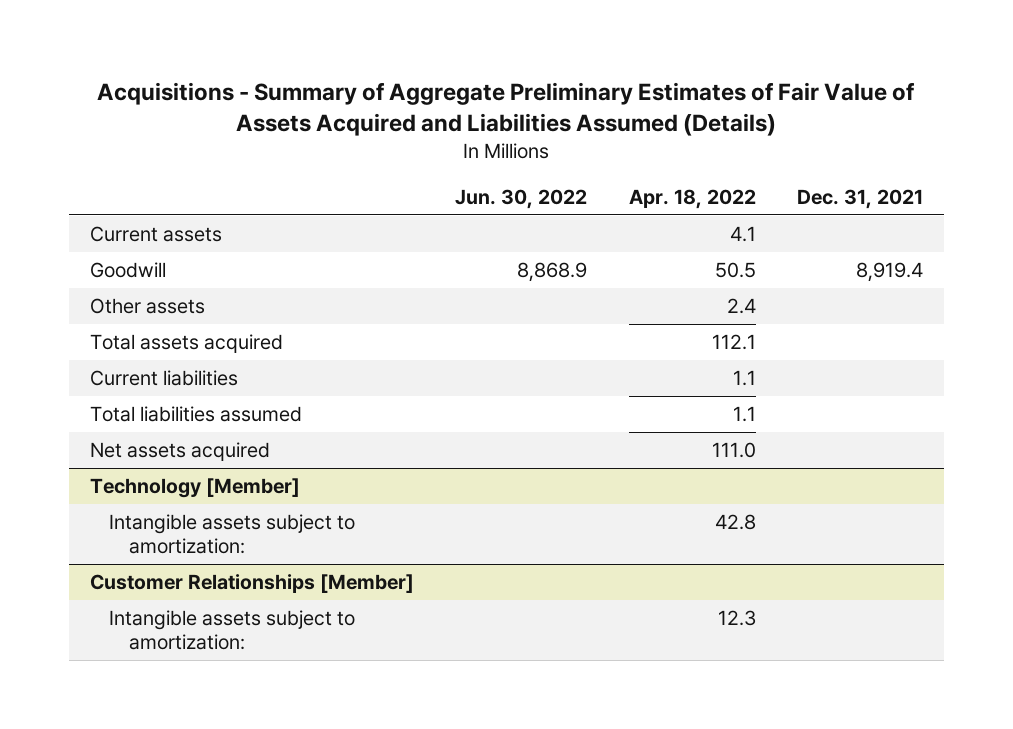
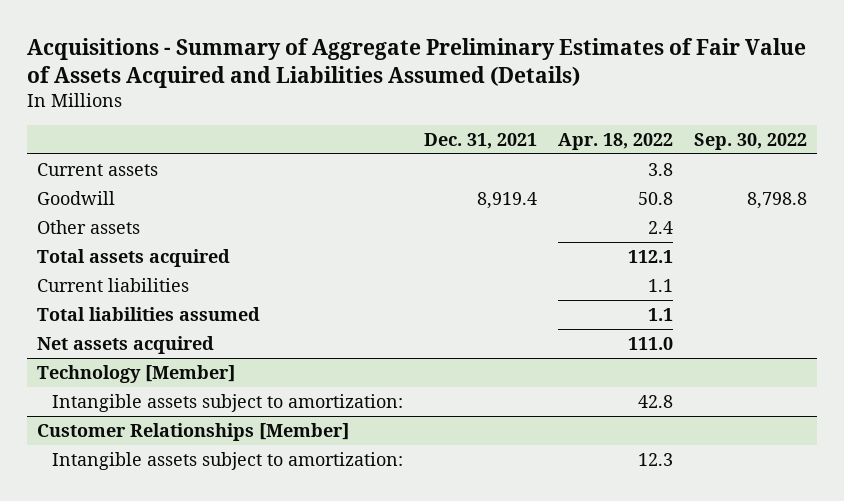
[455,188,588,209] Jun. 30, 2022 -> none
none -> [693,132,807,150] Sep. 30, 2022
[729,226,756,243] 4.1 -> [647,162,673,176] 3.8
[714,262,756,279] 50.5 -> [637,191,673,205] 50.8

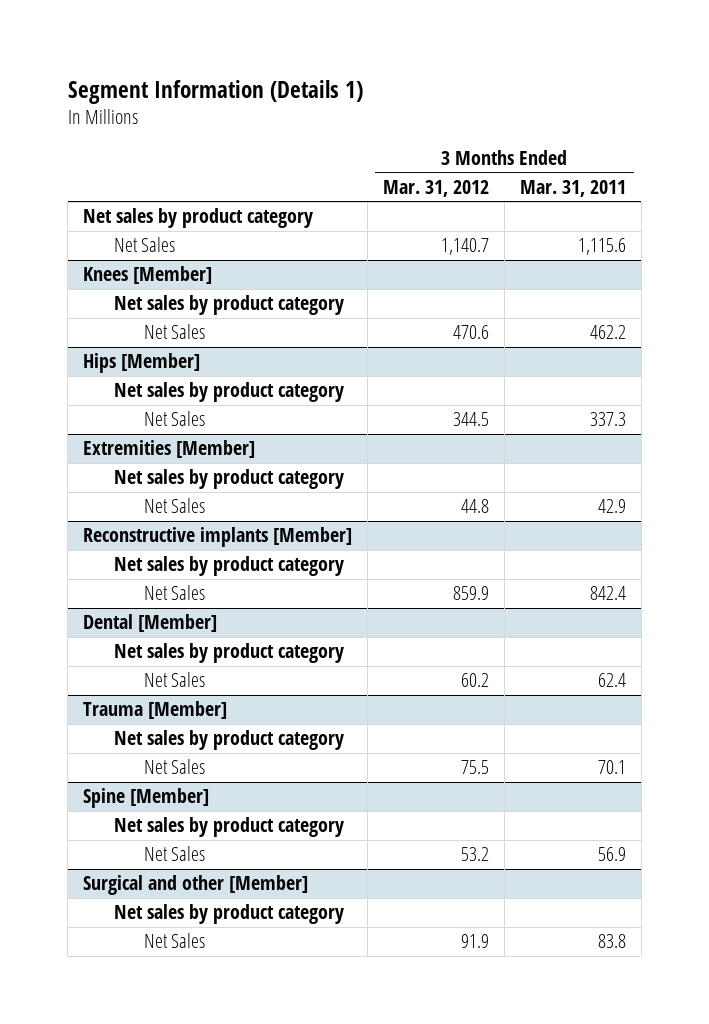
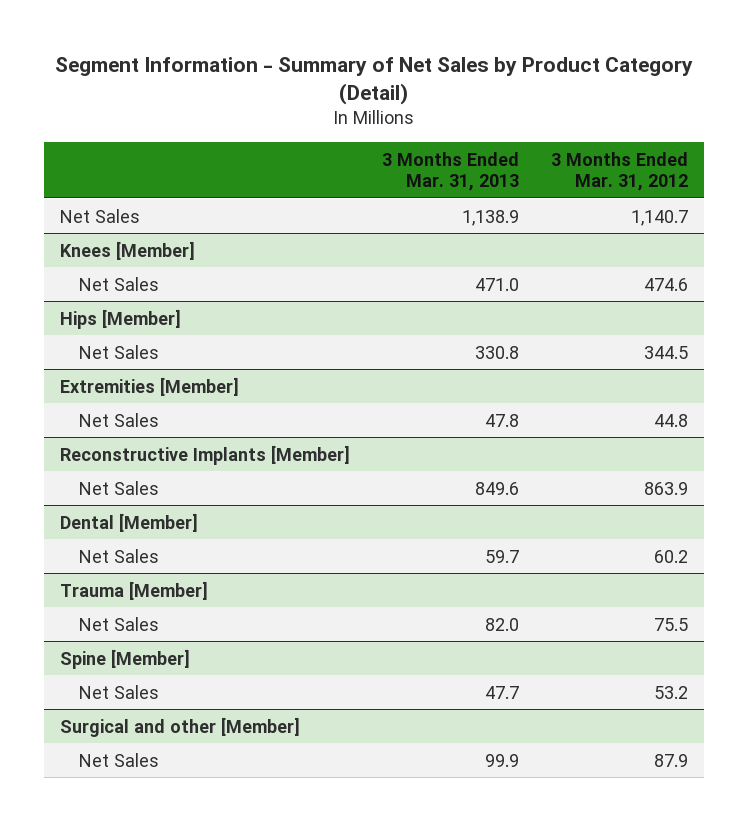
[67,79,363,104] Segment Information (Details 1) -> [55,57,694,106] Segment Information - Summary of Net Sales by Product Category (Detail)
[519,180,626,198] Mar. 31, 2011 -> none
none -> [382,152,520,192] 3 Months Ended Mar. 31, 2013
[83,208,314,229] Net sales by product category -> none
[113,295,344,316] Net sales by product category -> none
[452,325,489,340] 470.6 -> [644,277,689,291] 474.6
[113,382,344,403] Net sales by product category -> none
[113,469,344,490] Net sales by product category -> none
[113,556,344,577] Net sales by product category -> none
[83,527,353,548] Reconstructive implants [Member] -> [59,444,350,465] Reconstructive Implants [Member]
[452,586,489,601] 859.9 -> [644,481,689,495] 863.9
[113,643,344,664] Net sales by product category -> none
[113,730,344,751] Net sales by product category -> none
[113,817,344,838] Net sales by product category -> none
[113,904,344,925] Net sales by product category -> none
[460,934,489,949] 91.9 -> [654,753,689,767] 87.9

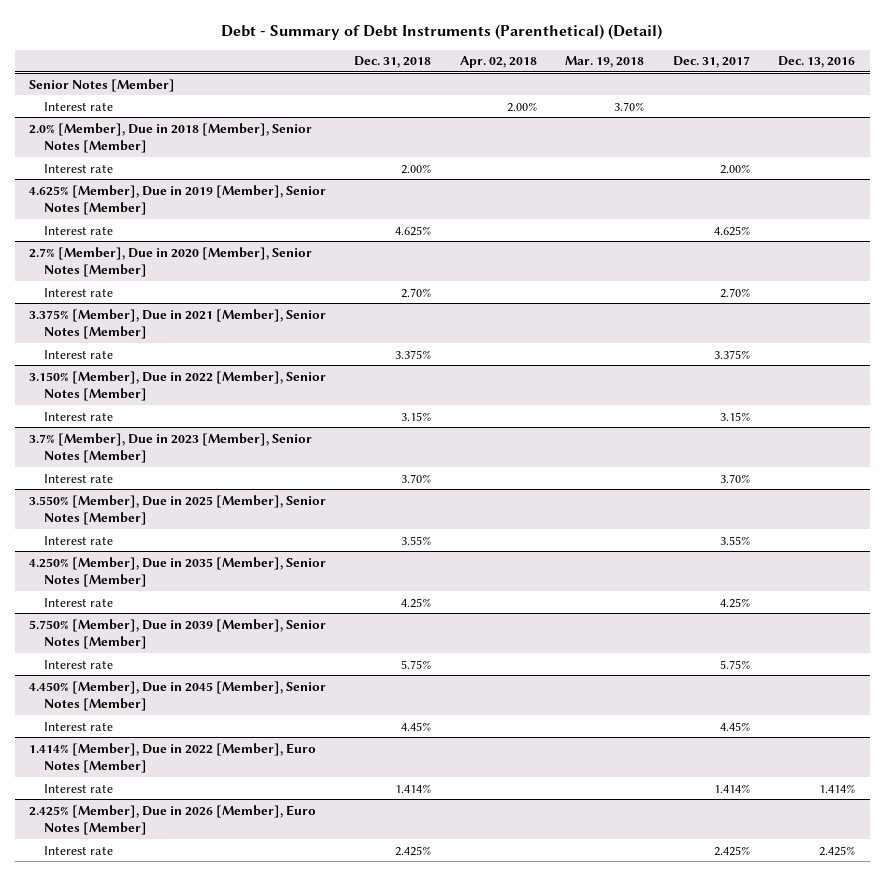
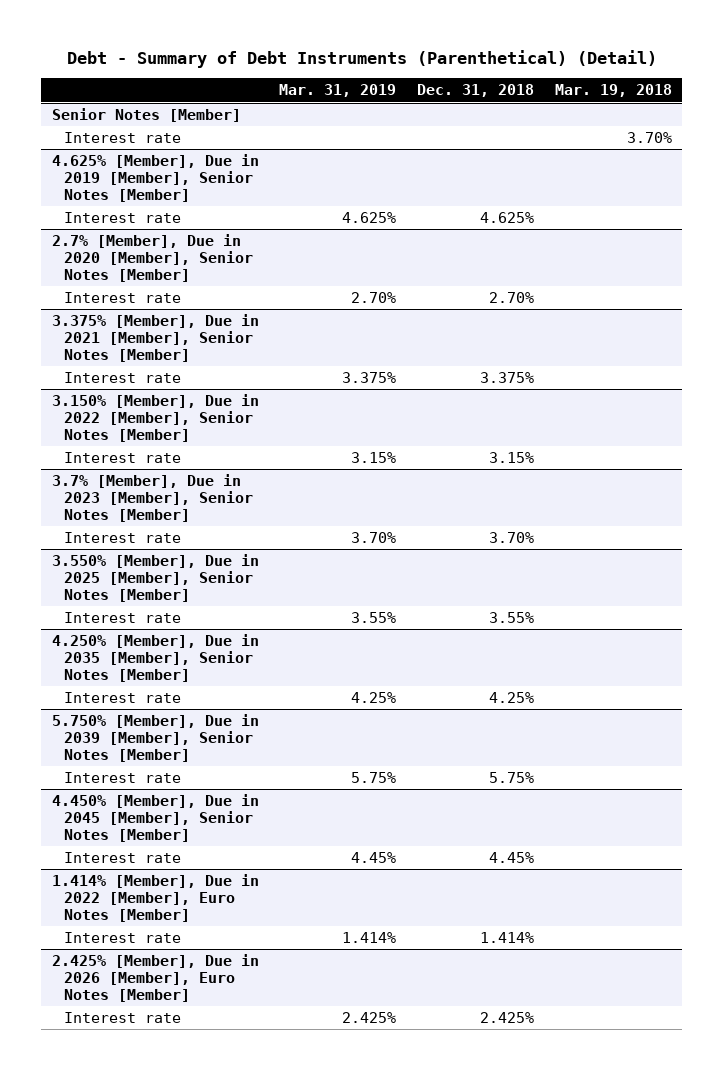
[459,56,537,69] Apr. 02, 2018 -> none
[672,56,750,69] Dec. 31, 2017 -> none
[778,56,856,69] Dec. 13, 2016 -> none
none -> [279,84,397,98] Mar. 31, 2019
[28,122,312,153] 2.0% [Member], Due in 2018 [Member], Senior Notes [Member] -> none
[44,163,114,173] Interest rate -> none

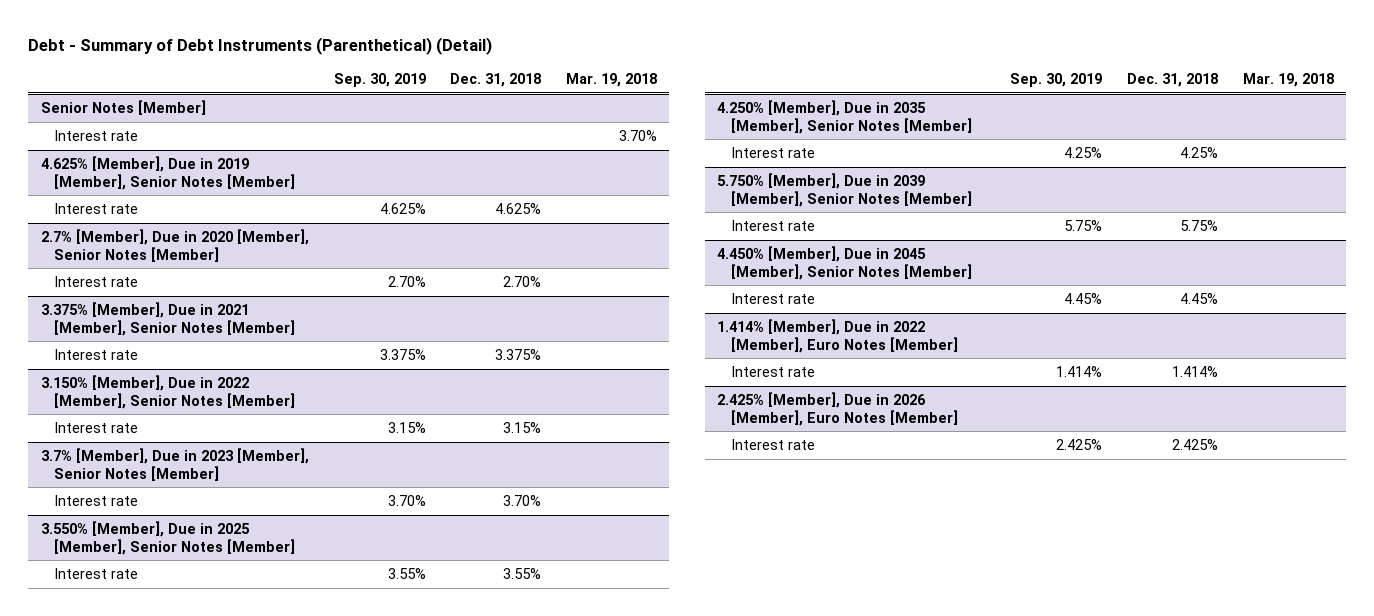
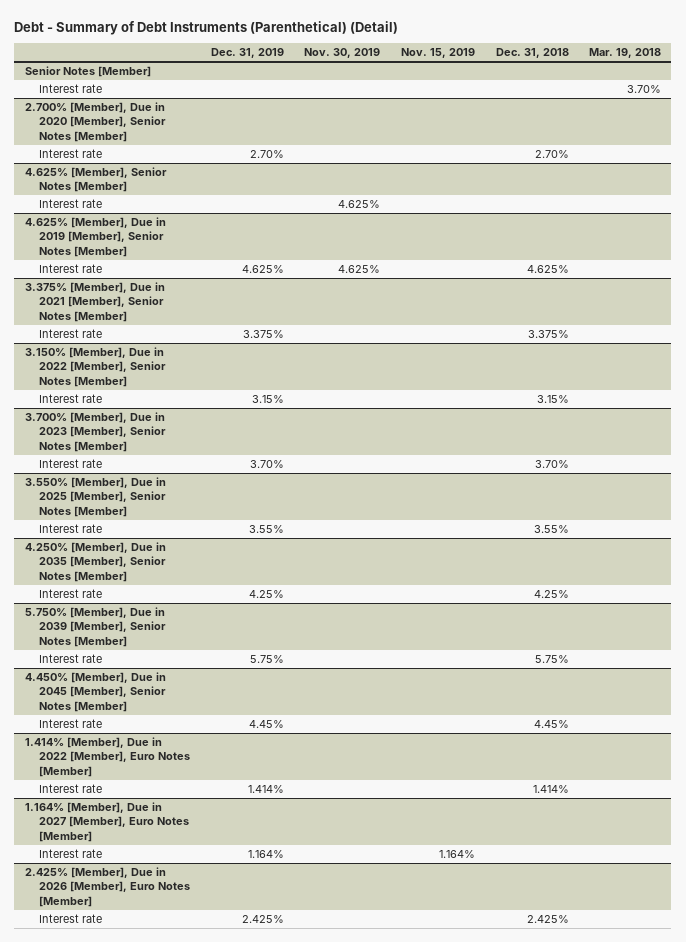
[333,72,426,87] Sep. 30, 2019 -> none
none -> [210,48,284,59] Dec. 31, 2019
none -> [304,48,381,59] Nov. 30, 2019
none -> [401,48,476,59] Nov. 15, 2019
none -> [24,102,167,142] 2.700% [Member], Due in 2020 [Member], Senior Notes [Member]
none -> [39,149,103,159] Interest rate
none -> [24,167,167,193] 4.625% [Member], Senior Notes [Member]
none -> [39,199,103,209] Interest rate
[40,228,309,262] 2.7% [Member], Due in 2020 [Member], Senior Notes [Member] -> none
[54,275,139,287] Interest rate -> none
[40,447,309,481] 3.7% [Member], Due in 2023 [Member], Senior Notes [Member] -> [24,412,167,452] 3.700% [Member], Due in 2023 [Member], Senior Notes [Member]
none -> [24,802,190,842] 1.164% [Member], Due in 2027 [Member], Euro Notes [Member]
none -> [39,849,103,859] Interest rate

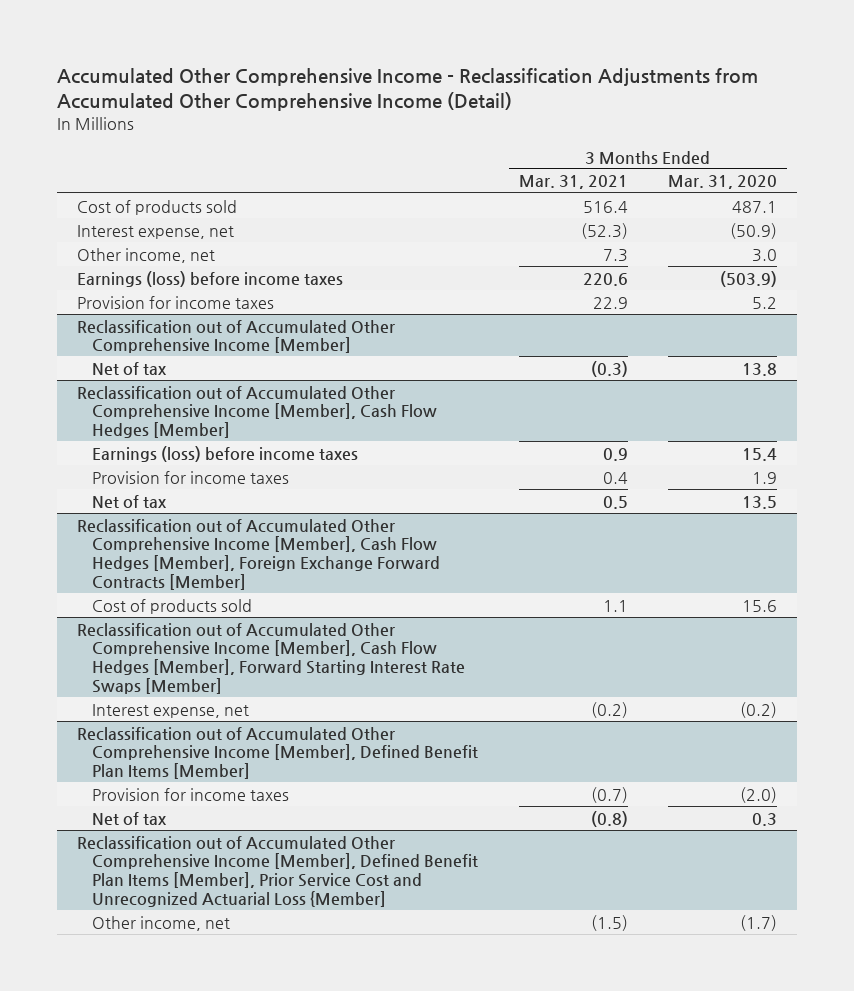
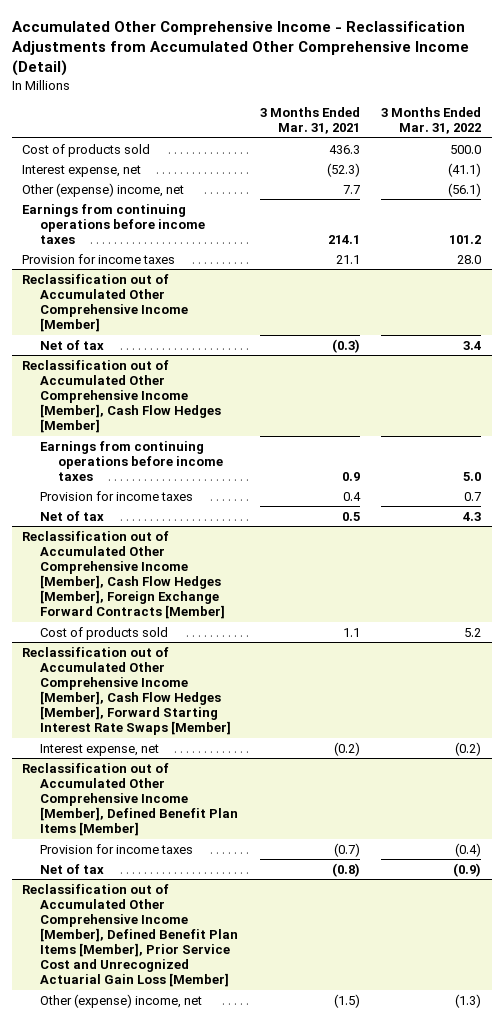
[667,175,777,190] Mar. 31, 2020 -> none
none -> [381,107,482,135] 3 Months Ended Mar. 31, 2022
[582,200,628,213] 516.4 -> [328,144,360,154] 436.3
[76,247,215,263] Other income, net -> [22,182,185,197] Other (expense) income, net
[602,248,628,262] 7.3 -> [342,184,360,194] 7.7
[76,270,343,287] Earnings (loss) before income taxes -> [22,203,206,244] Earnings from continuing operations before income taxes
[582,272,628,286] 220.6 -> [327,234,360,244] 214.1
[592,296,628,309] 22.9 -> [335,254,360,264] 21.1
[92,445,359,462] Earnings (loss) before income taxes -> [40,440,224,481] Earnings from continuing operations before income taxes
[76,835,479,907] Reclassification out of Accumulated Other Comprehensive Income [Member], Defined Benefit Plan Items [Member], Prior Service Cost and Unrecognized Actuarial Loss {Member] -> [22,883,239,988] Reclassification out of Accumulated Other Comprehensive Income [Member], Defined Benefit Plan Items [Member], Prior Service Cost and Unrecognized Actuarial Gain Loss [Member]
[92,915,231,931] Other income, net -> [40,993,203,1008] Other (expense) income, net

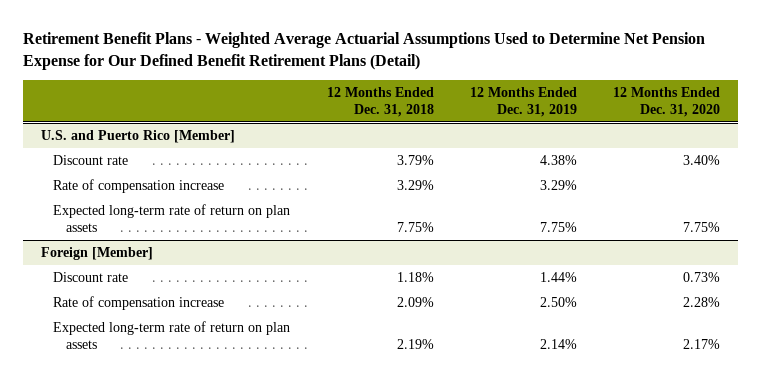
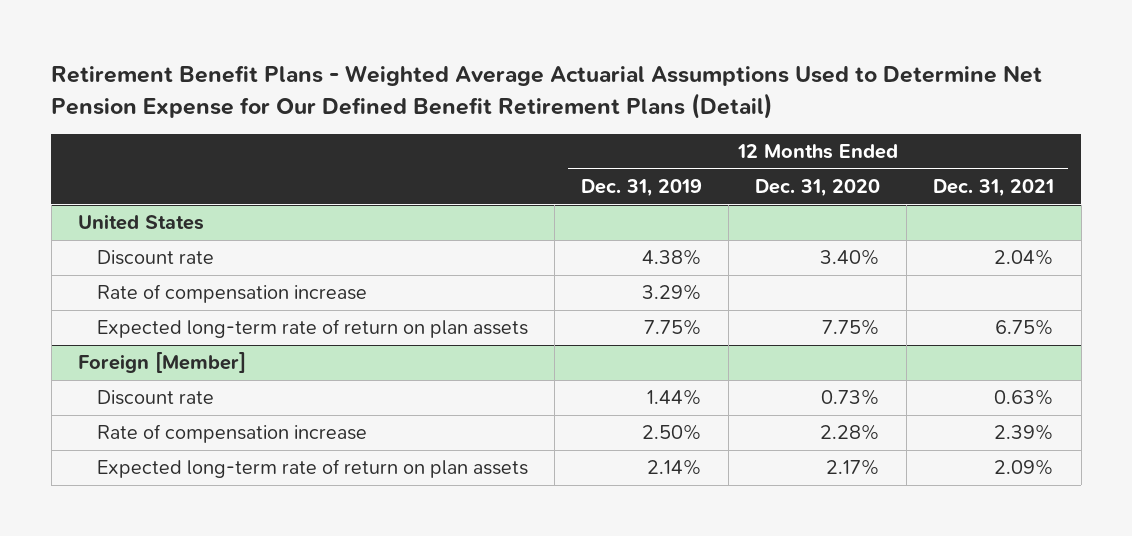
[326,87,434,117] 12 Months Ended Dec. 31, 2018 -> none
none -> [933,178,1055,197] Dec. 31, 2021
[40,130,235,144] U.S. and Puerto Rico [Member] -> [77,214,204,231] United States

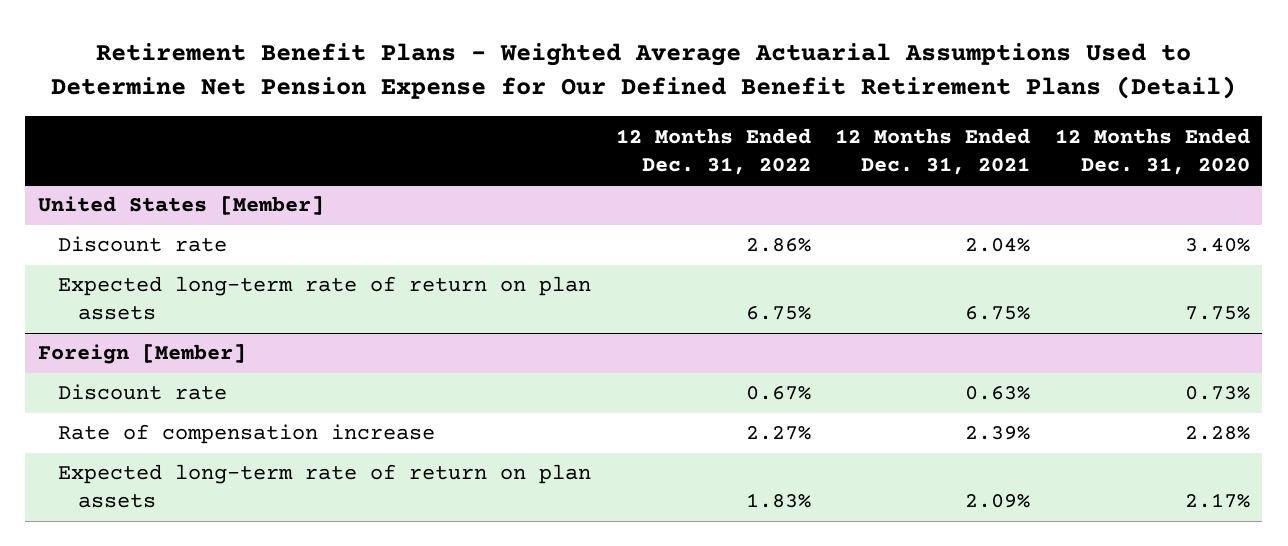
[581,178,703,197] Dec. 31, 2019 -> none
none -> [615,127,811,175] 12 Months Ended Dec. 31, 2022
[77,214,204,231] United States -> [37,196,324,216] United States [Member]
[97,284,368,304] Rate of compensation increase -> none

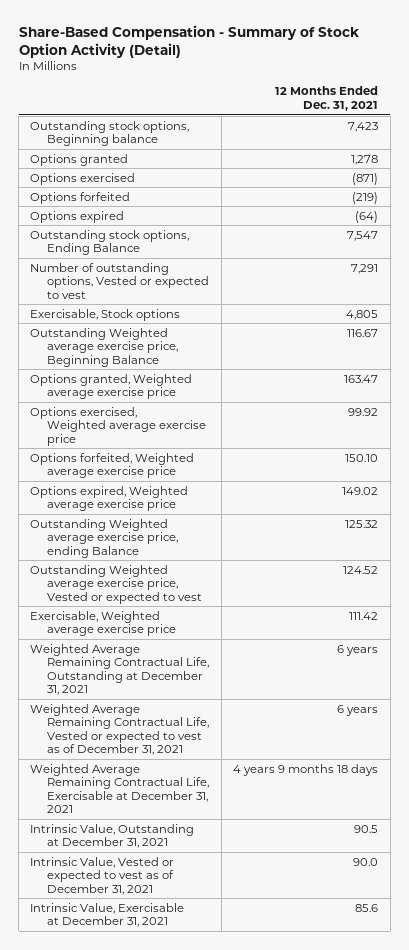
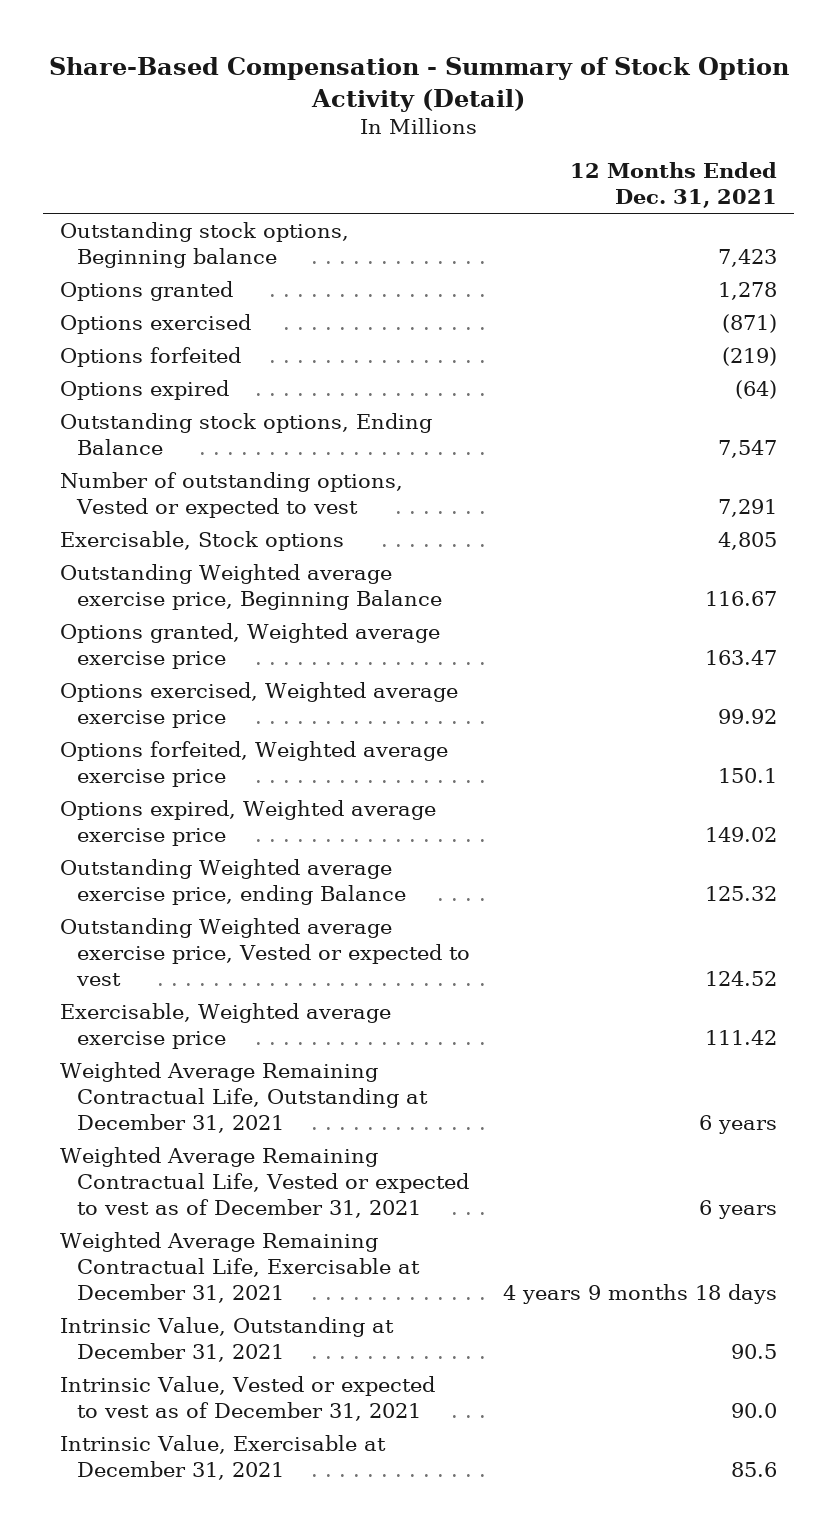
[345,453,379,462] 150.10 -> [718,767,778,783] 150.1

